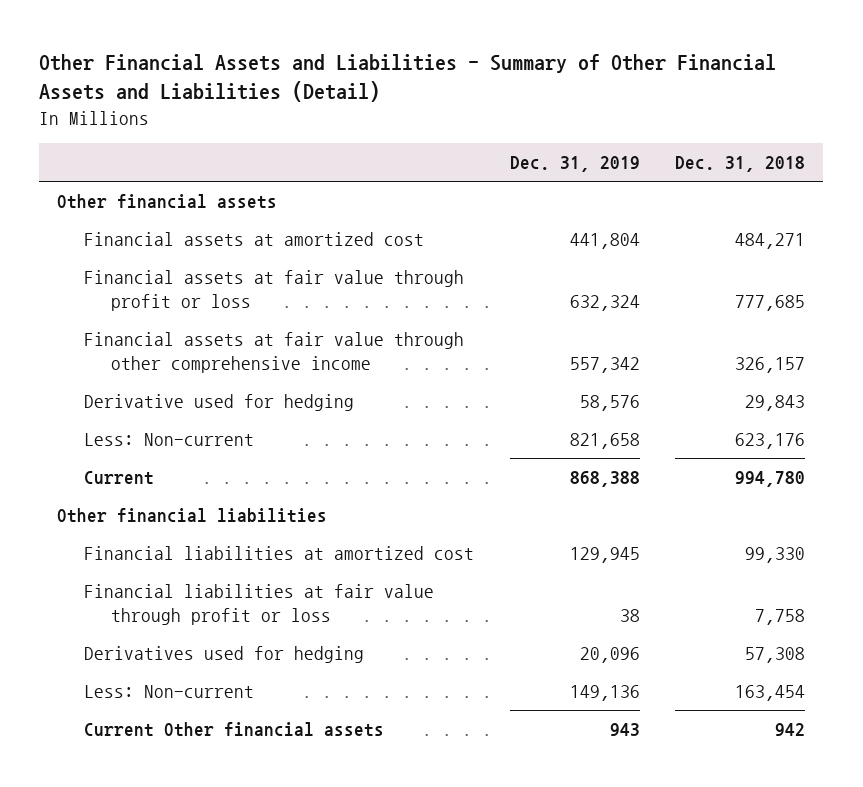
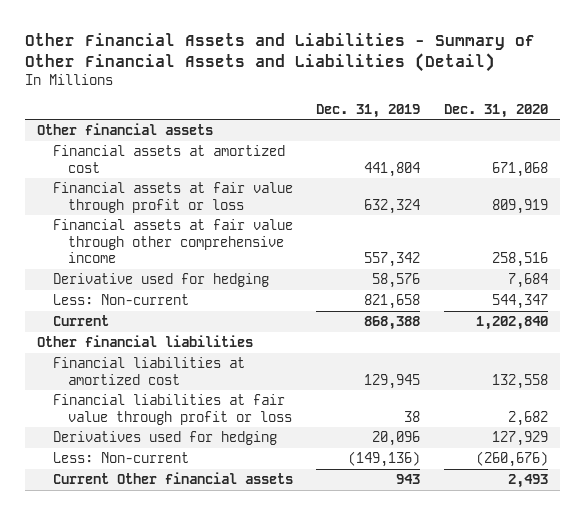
[675,156,806,173] Dec. 31, 2018 -> none
none -> [444,103,549,118] Dec. 31, 2020
[569,685,640,702] 149,136 -> [348,451,421,468] (149,136)

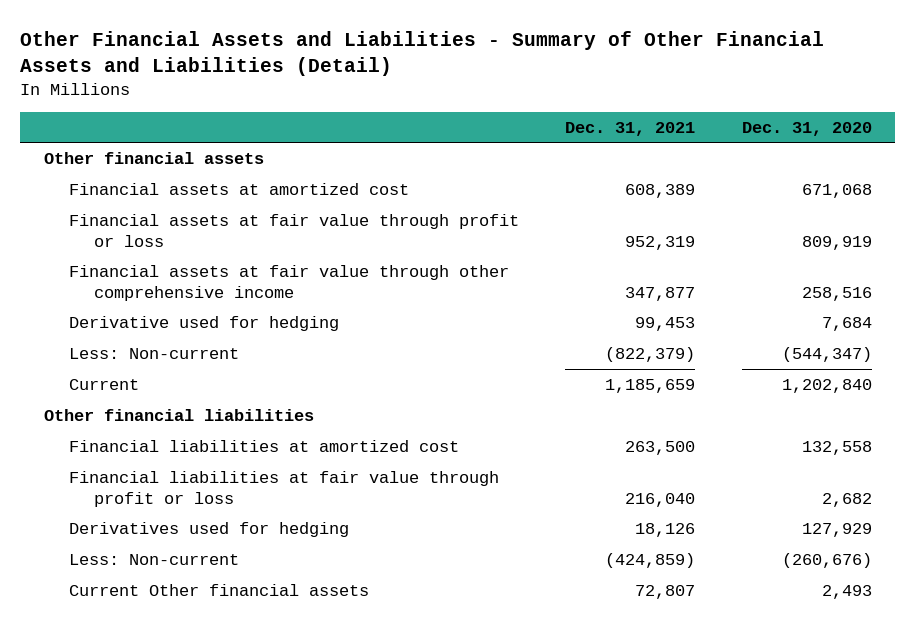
[316,103,421,118] Dec. 31, 2019 -> none
none -> [565,121,696,136] Dec. 31, 2021
[492,294,549,310] 544,347 -> [781,346,872,362] (544,347)

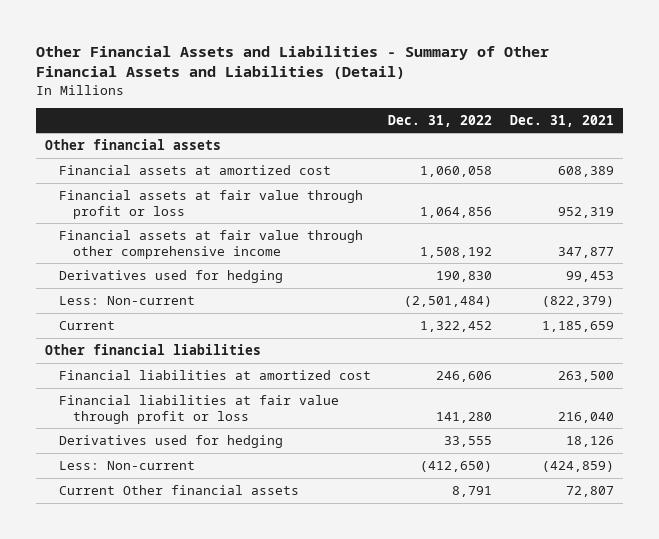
[741,121,872,136] Dec. 31, 2020 -> none
none -> [388,114,493,127] Dec. 31, 2022
[68,315,339,331] Derivative used for hedging -> [59,269,284,283] Derivatives used for hedging

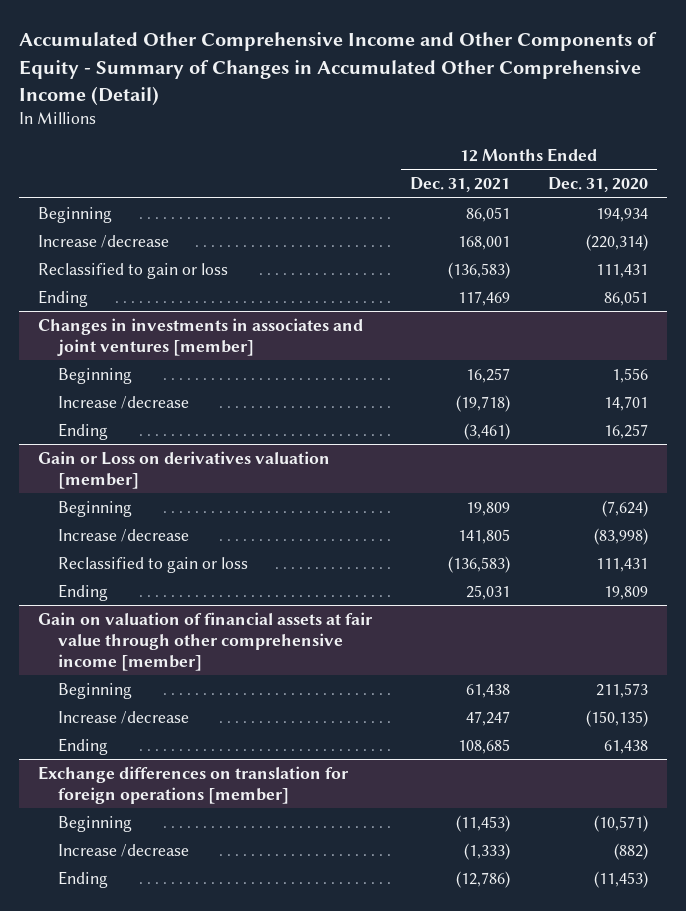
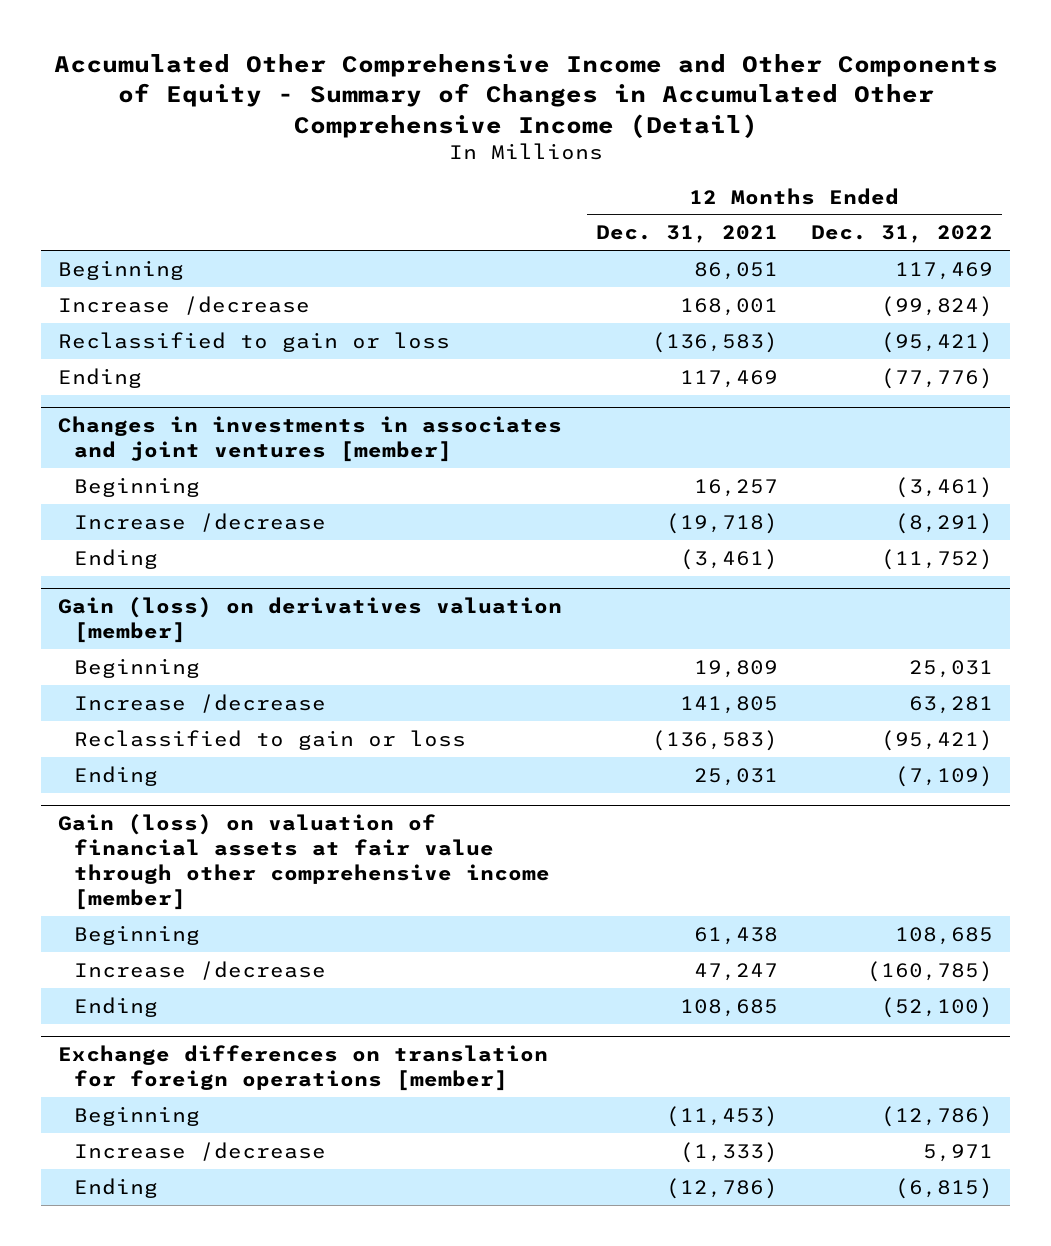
[547,177,648,193] Dec. 31, 2020 -> none
none -> [811,225,994,244] Dec. 31, 2022
[38,450,331,489] Gain or Loss on derivatives valuation [member] -> [58,597,563,644] Gain (loss) on derivatives valuation [member]
[38,611,374,672] Gain on valuation of financial assets at fair value through other comprehensive income [member] -> [58,814,551,911] Gain (loss) on valuation of financial assets at fair value through other comprehensive income [member]

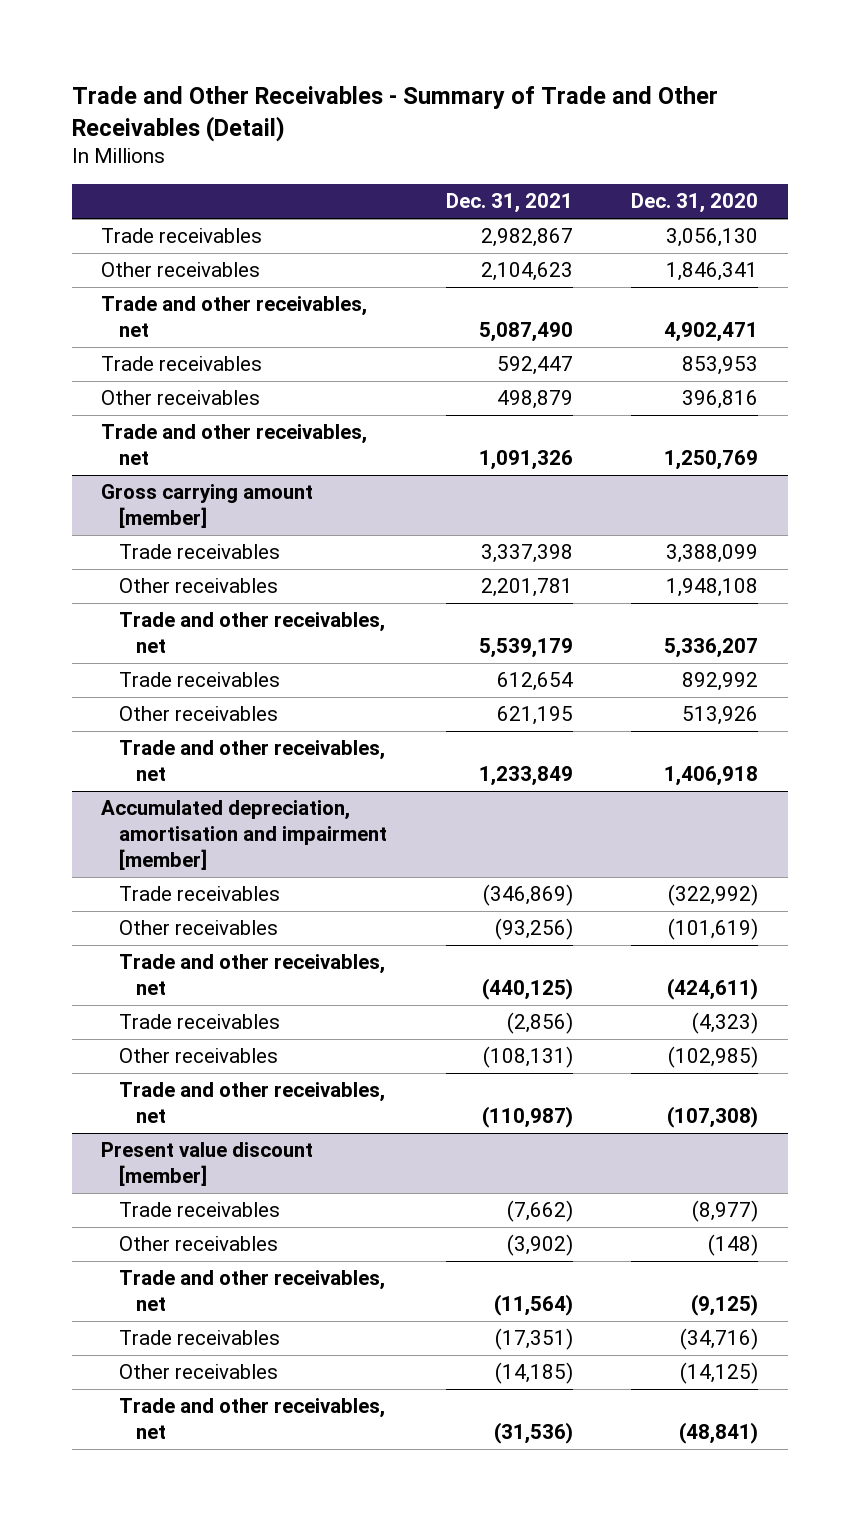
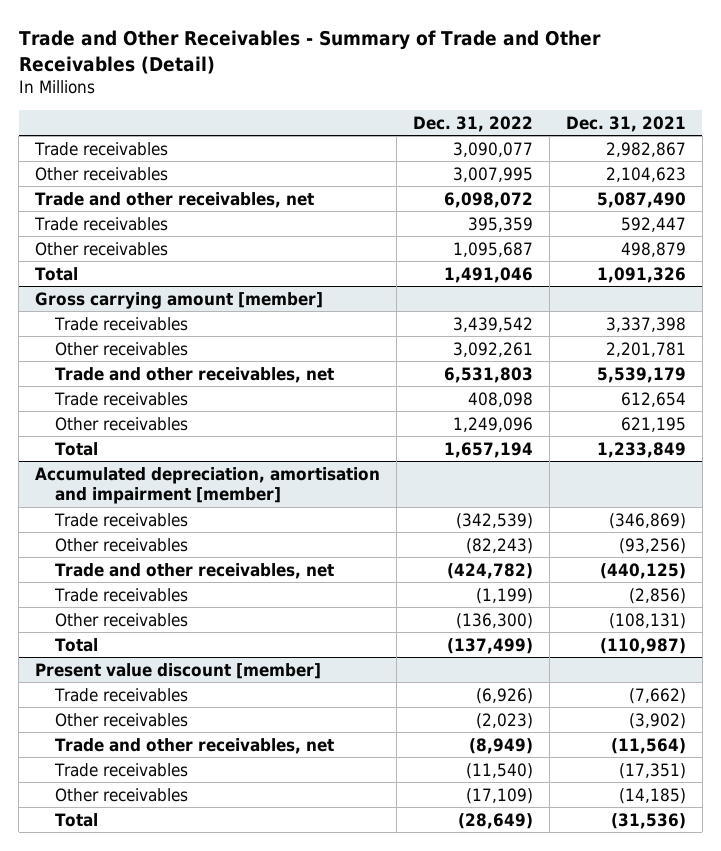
[631,193,759,214] Dec. 31, 2020 -> none
none -> [413,115,534,132] Dec. 31, 2022
[101,424,368,466] Trade and other receivables, net -> [35,266,79,281] Total
[118,740,385,782] Trade and other receivables, net -> [55,441,99,456] Total
[118,1082,385,1124] Trade and other receivables, net -> [55,637,99,652] Total
[118,1398,385,1440] Trade and other receivables, net -> [55,812,99,827] Total

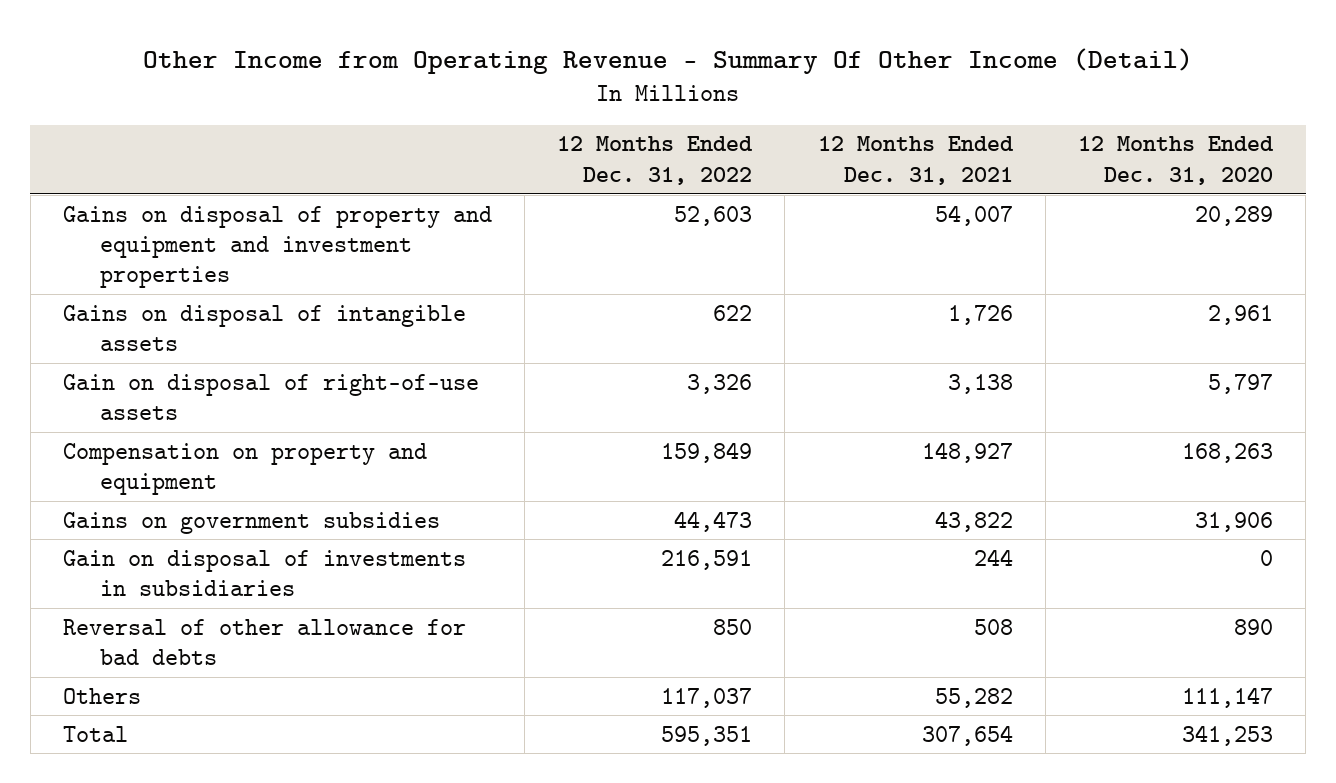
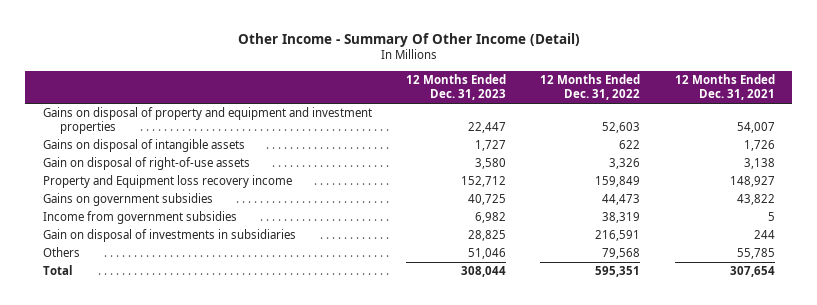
[142,47,1193,74] Other Income from Operating Revenue - Summary Of Other Income (Detail) -> [237,32,580,47] Other Income - Summary Of Other Income (Detail)
[1078,136,1275,185] 12 Months Ended Dec. 31, 2020 -> none
none -> [405,74,506,101] 12 Months Ended Dec. 31, 2023
[62,442,427,495] Compensation on property and equipment -> [42,175,292,189] Property and Equipment loss recovery income
none -> [42,211,237,225] Income from government subsidies
[62,618,466,665] Reversal of other allowance for bad debts -> none
[661,687,753,708] 117,037 -> [602,248,641,260] 79,568
[934,687,1013,708] 55,282 -> [736,248,775,260] 55,785

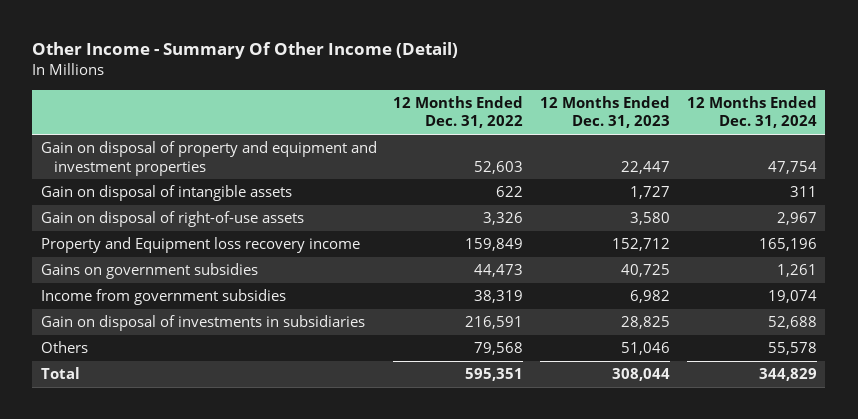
[674,74,775,101] 12 Months Ended Dec. 31, 2021 -> none
none -> [686,96,817,129] 12 Months Ended Dec. 31, 2024
[42,107,372,134] Gains on disposal of property and equipment and investment properties -> [40,141,377,176] Gain on disposal of property and equipment and investment properties
[42,139,245,153] Gains on disposal of intangible assets -> [40,185,292,202] Gain on disposal of intangible assets

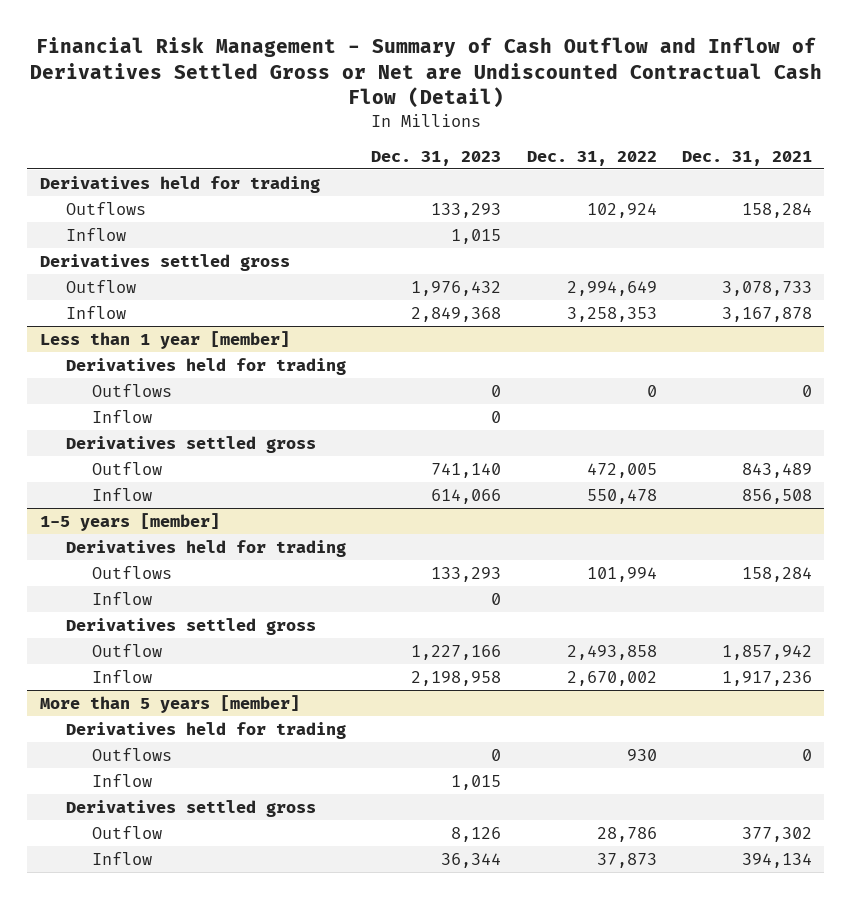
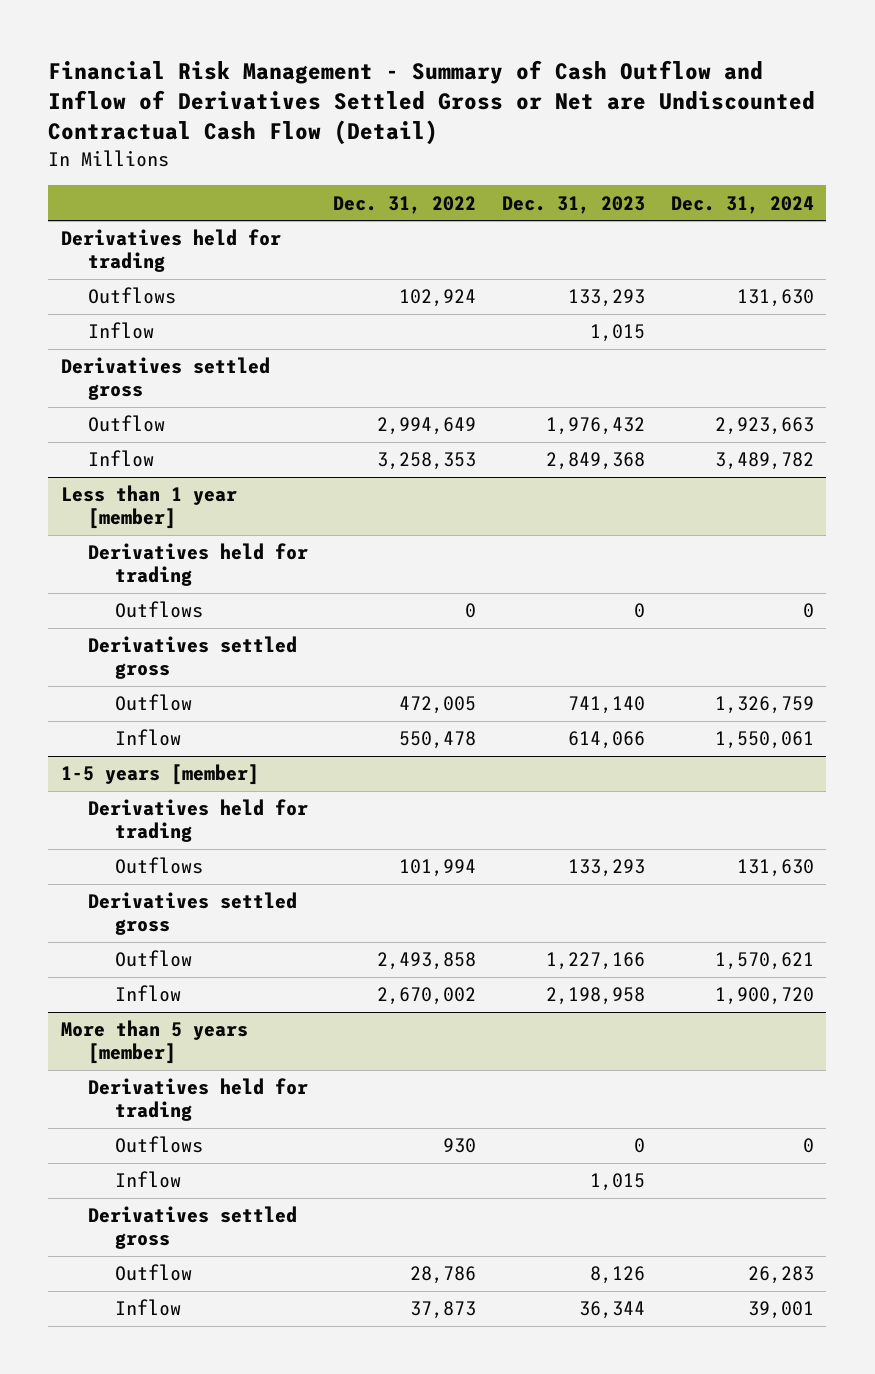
[681,150,812,166] Dec. 31, 2021 -> none
none -> [670,195,814,214] Dec. 31, 2024
[92,409,153,423] Inflow -> none
[92,591,153,605] Inflow -> none

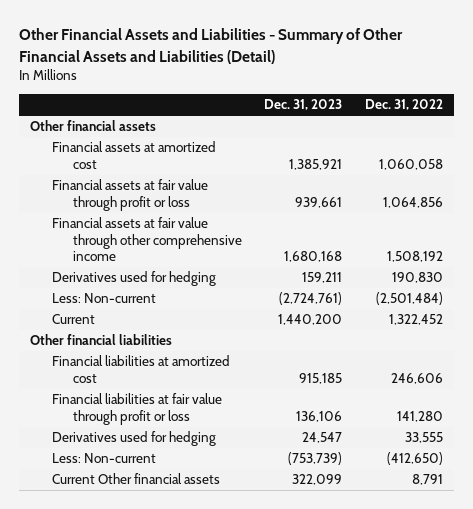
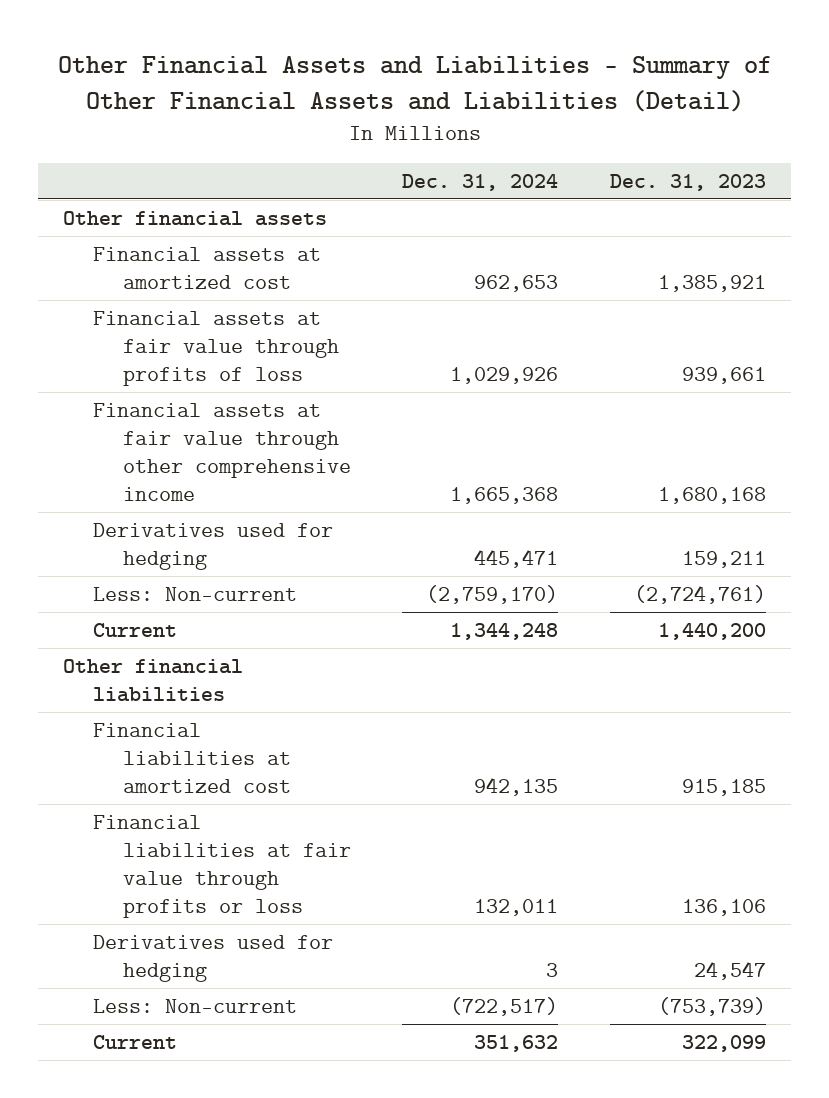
[364,99,443,111] Dec. 31, 2022 -> none
none -> [402,173,559,191] Dec. 31, 2024
[51,179,208,211] Financial assets at fair value through profit or loss -> [93,310,339,386] Financial assets at fair value through profits of loss
[51,393,222,425] Financial liabilities at fair value through profit or loss -> [93,814,351,919] Financial liabilities at fair value through profits or loss
[51,473,220,485] Current Other financial assets -> [93,1034,178,1049] Current

